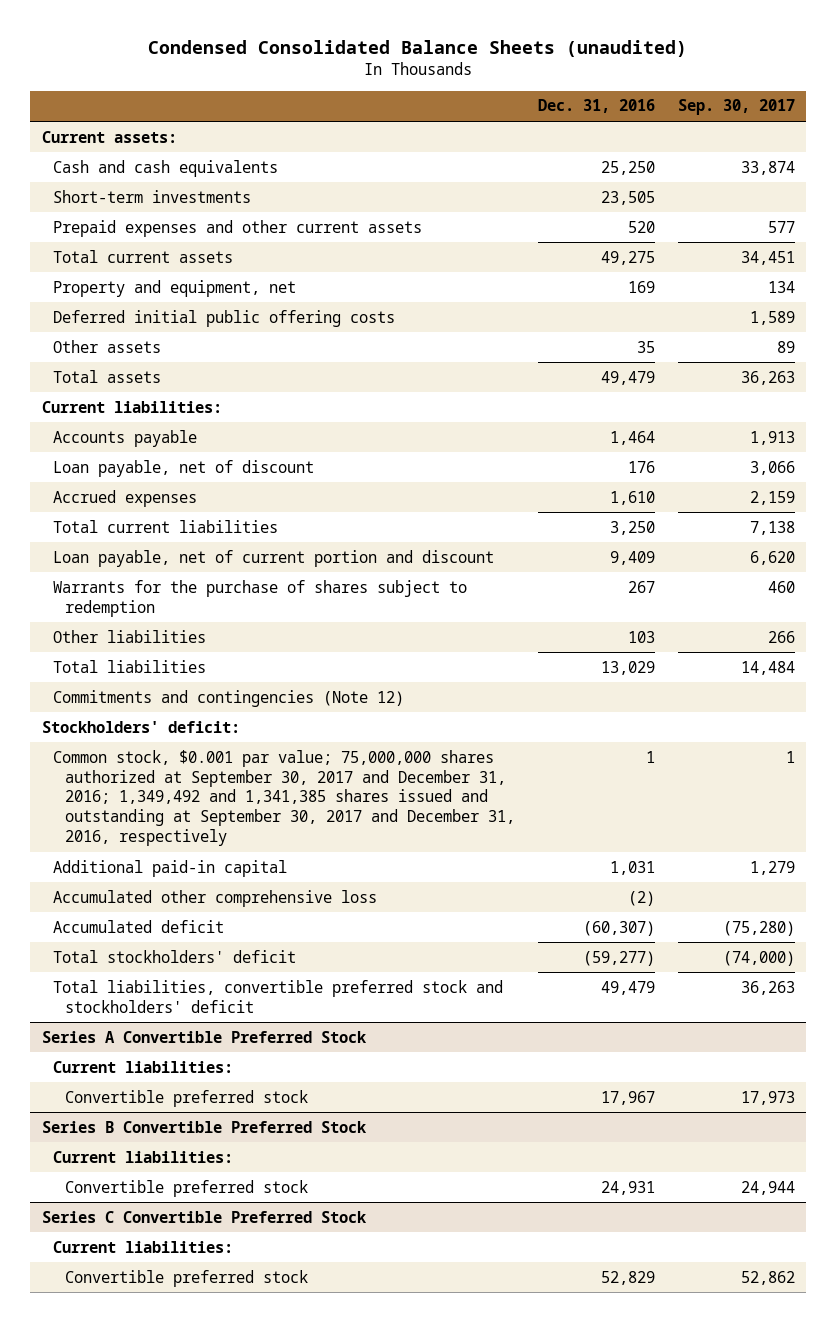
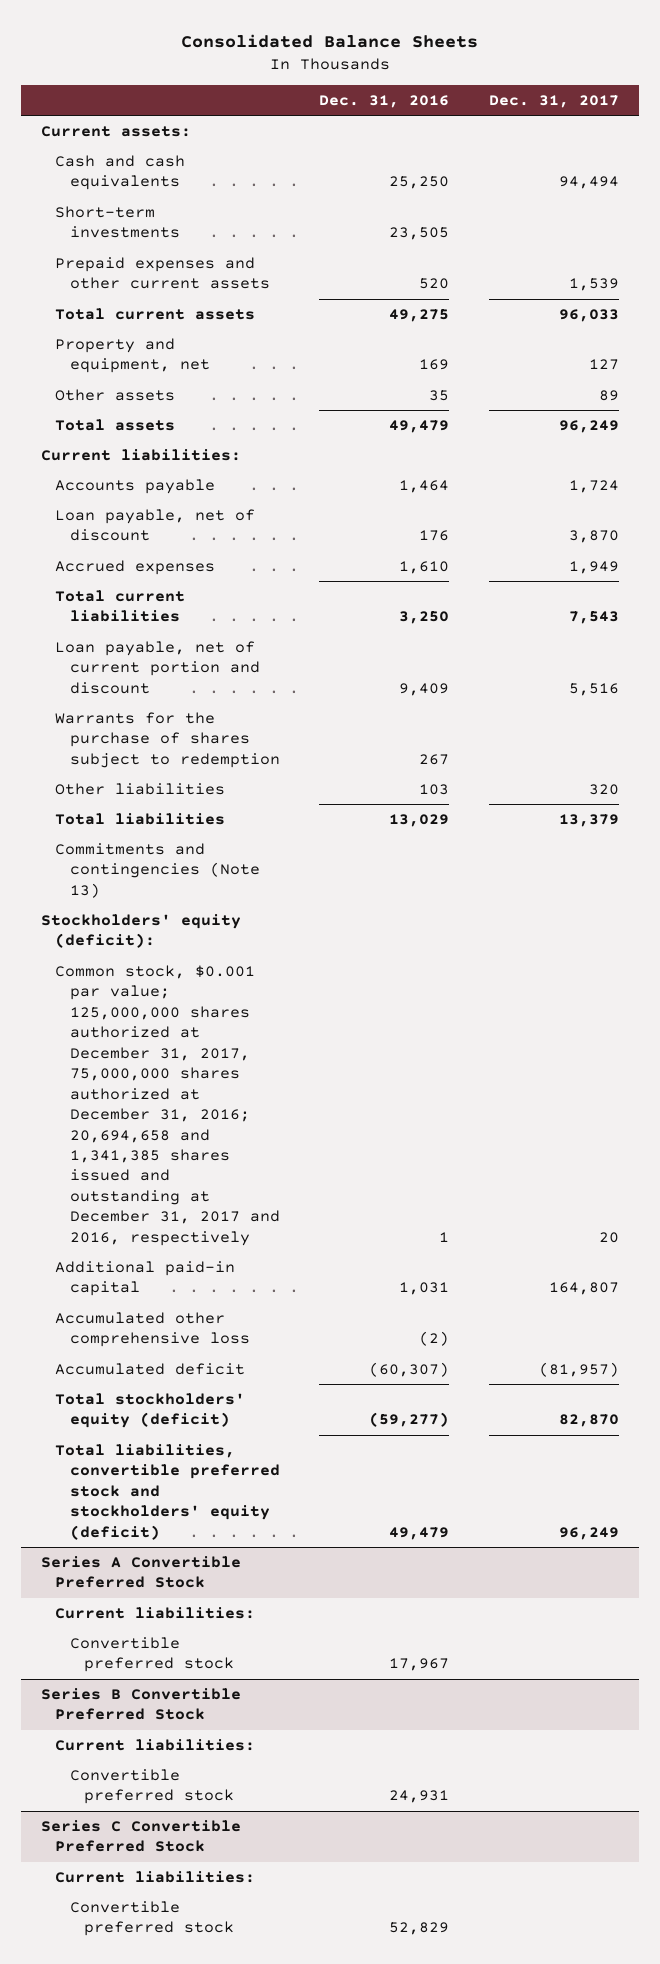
[148,40,688,58] Condensed Consolidated Balance Sheets (unaudited) -> [181,33,479,48] Consolidated Balance Sheets
[677,99,795,116] Sep. 30, 2017 -> none
none -> [488,94,619,108] Dec. 31, 2017
[53,309,396,327] Deferred initial public offering costs -> none
[53,689,405,707] Commitments and contingencies (Note 12) -> [55,842,260,898] Commitments and contingencies (Note 13)
[41,720,240,733] Stockholders' deficit: -> [41,913,242,949] Stockholders' equity (deficit):
[53,749,515,847] Common stock, $0.001 par value; 75,000,000 shares authorized at September 30, 2017 and December 31, 2016; 1,349,492 and 1,341,385 shares issued and outstanding at September 30, 2017 and December 31, 2016, respectively -> [55,964,280,1246] Common stock, $0.001 par value; 125,000,000 shares authorized at December 31, 2017, 75,000,000 shares authorized at December 31, 2016; 20,694,658 and 1,341,385 shares issued and outstanding at December 31, 2017 and 2016, respectively
[53,949,297,963] Total stockholders' deficit -> [55,1392,246,1429] Total stockholders' equity (deficit)
[53,979,504,1013] Total liabilities, convertible preferred stock and stockholders' deficit -> [55,1443,280,1540] Total liabilities, convertible preferred stock and stockholders' equity (deficit)

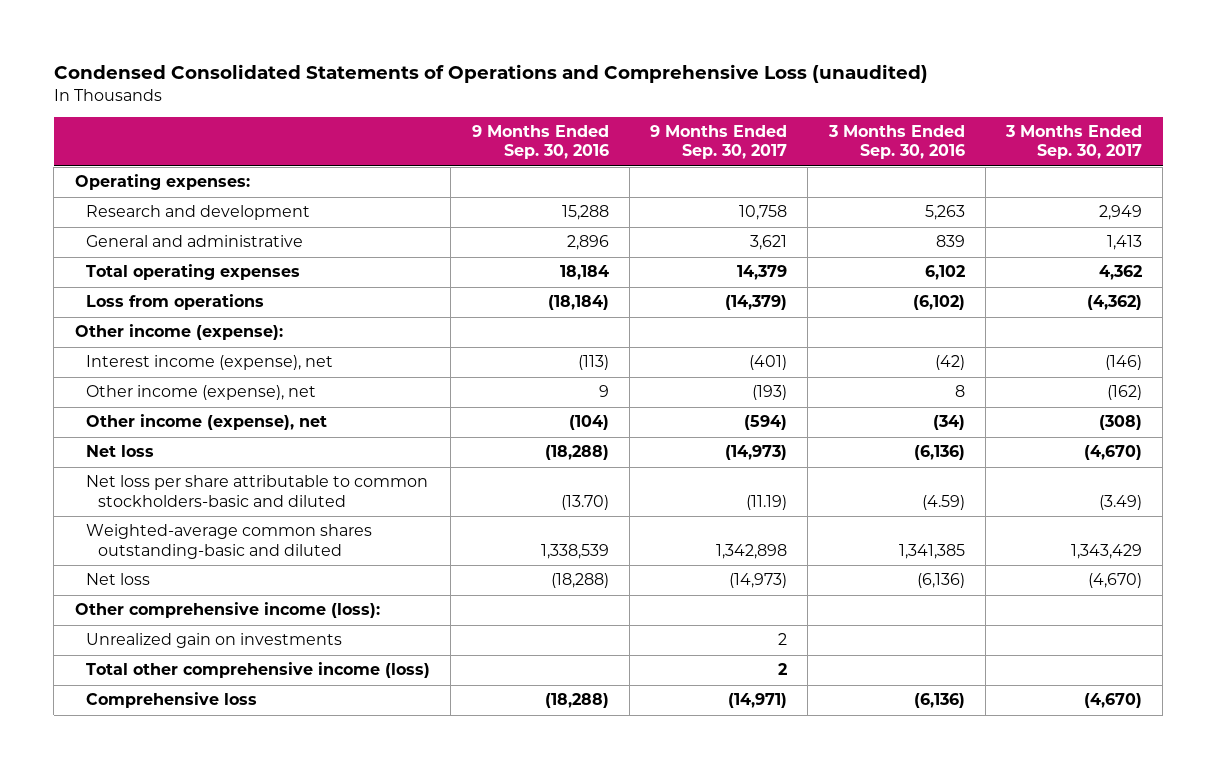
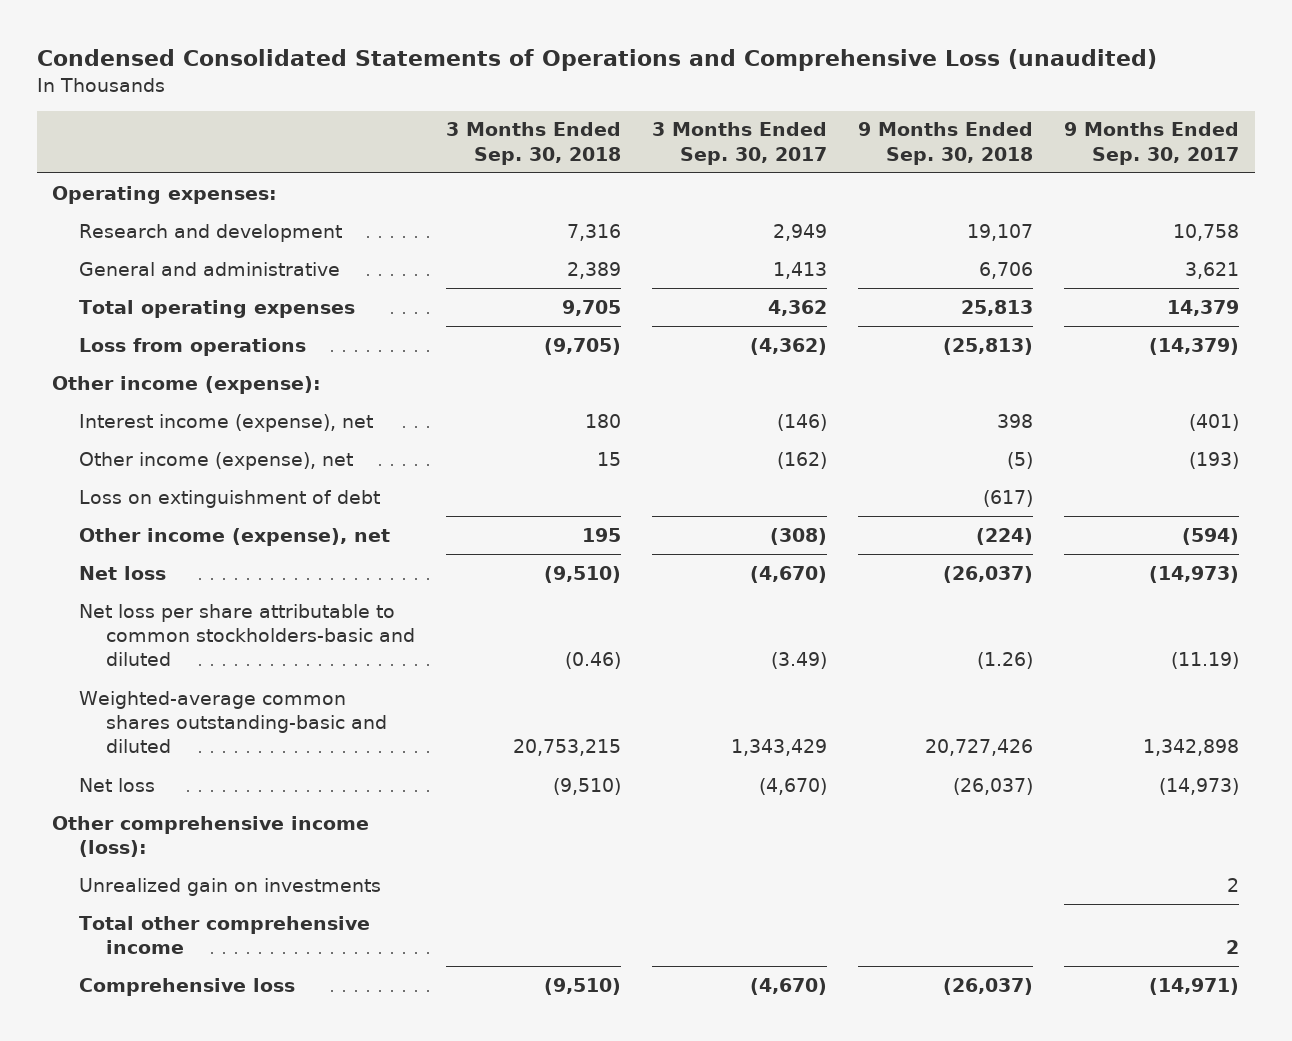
[471,125,609,160] 9 Months Ended Sep. 30, 2016 -> none
[827,125,965,160] 3 Months Ended Sep. 30, 2016 -> none
none -> [446,122,622,165] 3 Months Ended Sep. 30, 2018
none -> [858,122,1034,165] 9 Months Ended Sep. 30, 2018
none -> [79,489,381,508] Loss on extinguishment of debt
[86,662,431,679] Total other comprehensive income (loss) -> [79,915,371,955] Total other comprehensive income

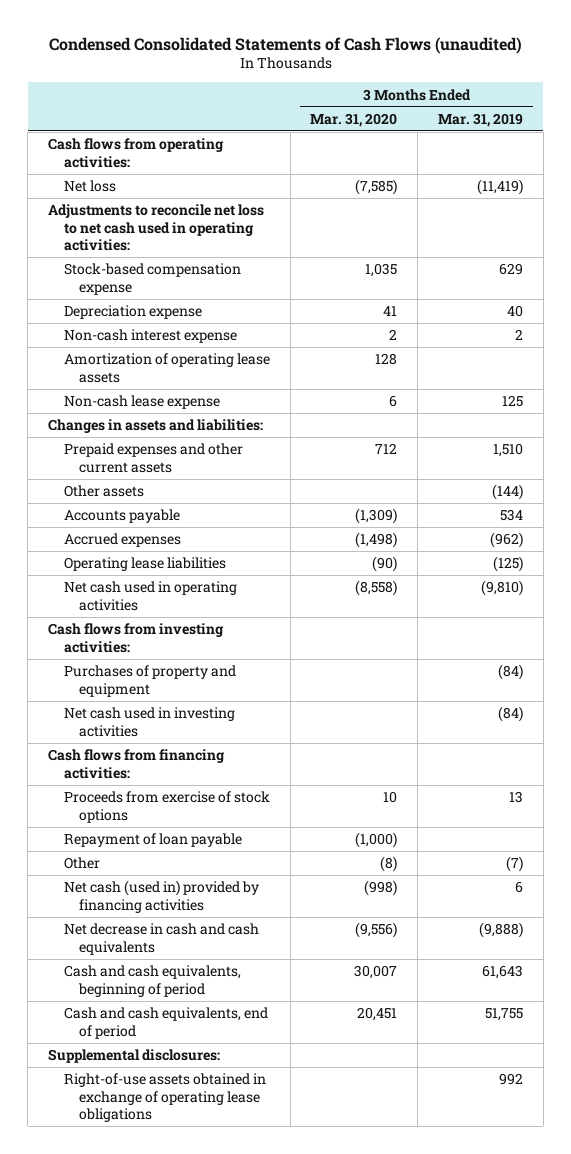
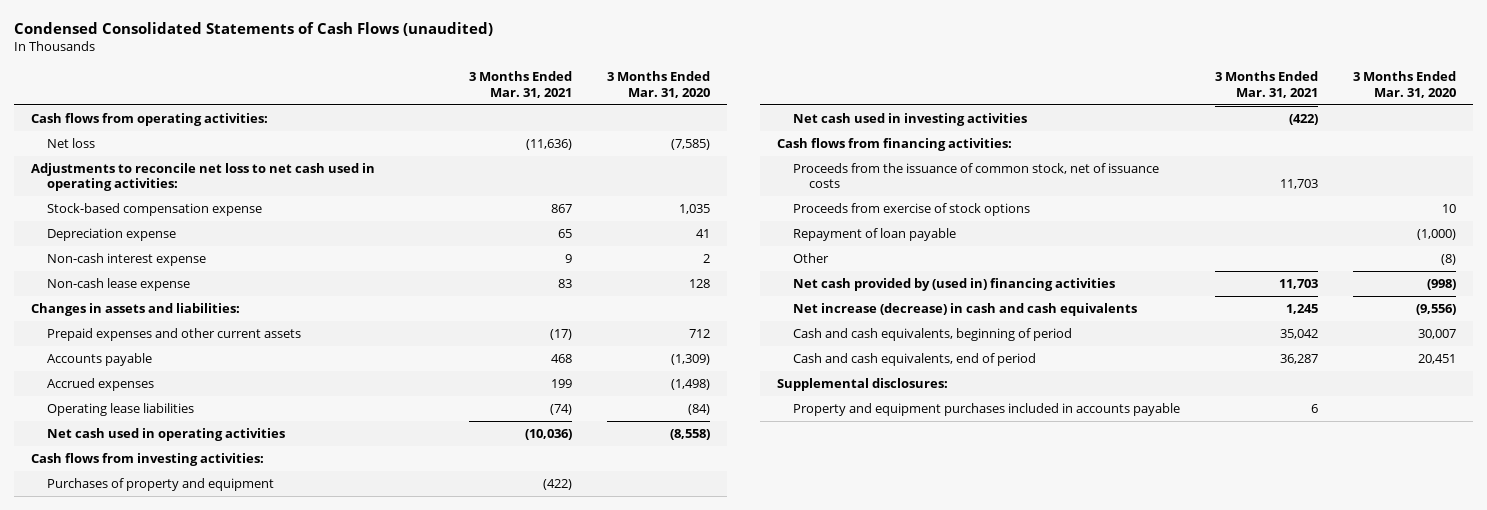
[438,112,524,127] Mar. 31, 2019 -> none
none -> [468,71,572,98] 3 Months Ended Mar. 31, 2021
[63,353,270,383] Amortization of operating lease assets -> none
[389,395,398,408] 6 -> [688,279,710,289] 128
[63,485,144,498] Other assets -> none
[372,556,398,573] (90) -> [687,404,710,416] (84)
none -> [793,163,1160,189] Proceeds from the issuance of common stock, net of issuance costs
[63,880,259,913] Net cash (used in) provided by financing activities -> [793,278,1116,292] Net cash provided by (used in) financing activities
[63,923,259,955] Net decrease in cash and cash equivalents -> [793,303,1138,317] Net increase (decrease) in cash and cash equivalents
[63,1073,266,1123] Right-of-use assets obtained in exchange of operating lease obligations -> none
none -> [793,403,1181,417] Property and equipment purchases included in accounts payable

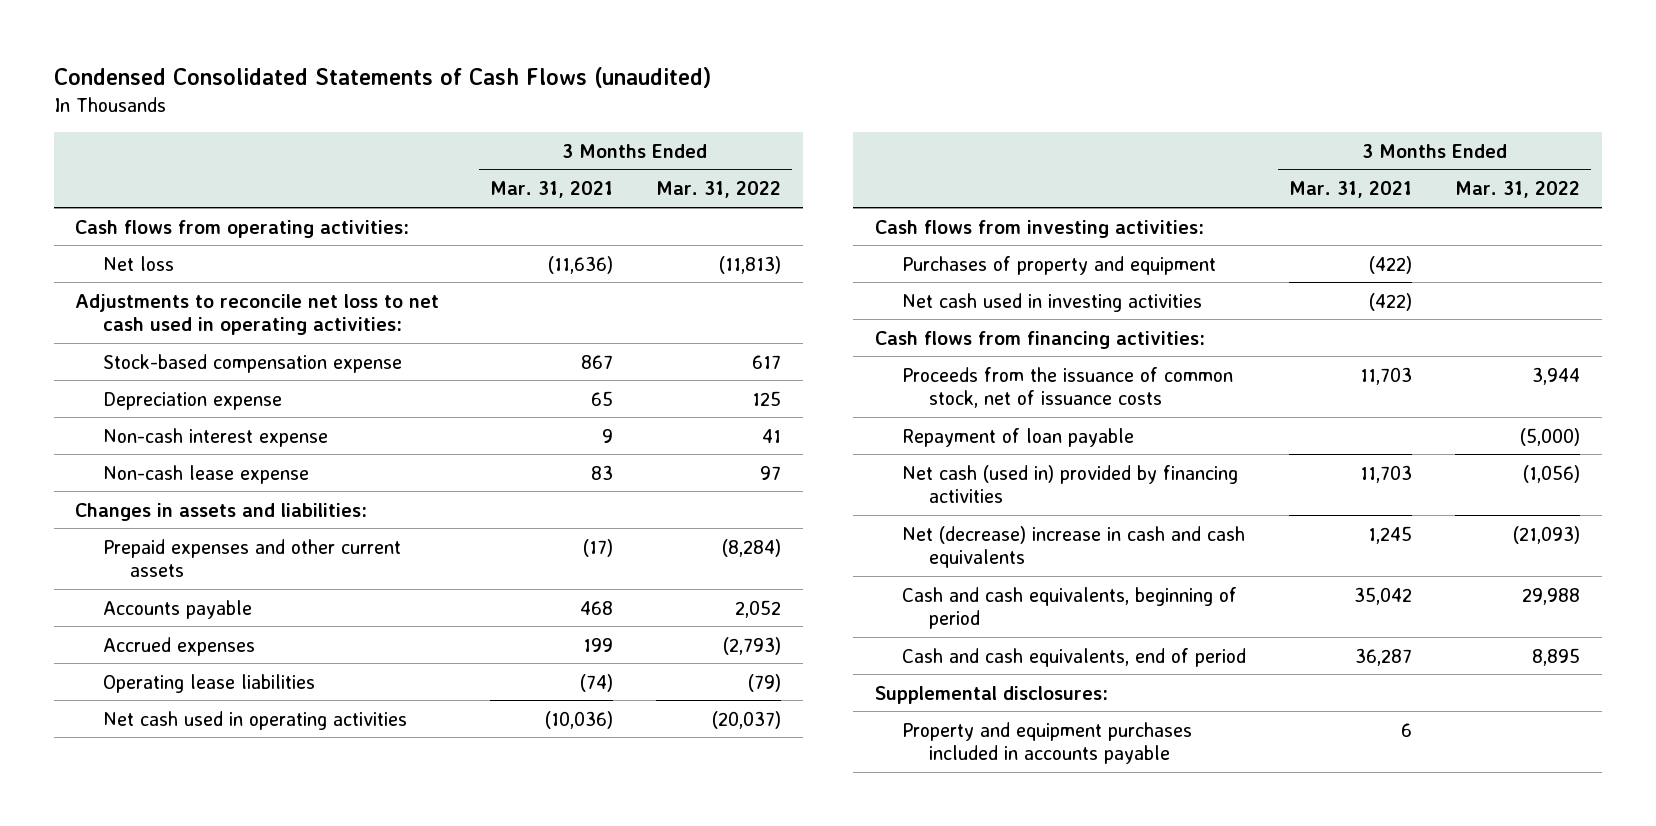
[606,71,710,98] 3 Months Ended Mar. 31, 2020 -> none
none -> [655,181,781,199] Mar. 31, 2022
[793,203,1031,217] Proceeds from exercise of stock options -> none
[793,253,830,264] Other -> none
[793,278,1116,292] Net cash provided by (used in) financing activities -> [901,464,1238,503] Net cash (used in) provided by financing activities
[793,303,1138,317] Net increase (decrease) in cash and cash equivalents -> [901,525,1245,568] Net (decrease) increase in cash and cash equivalents

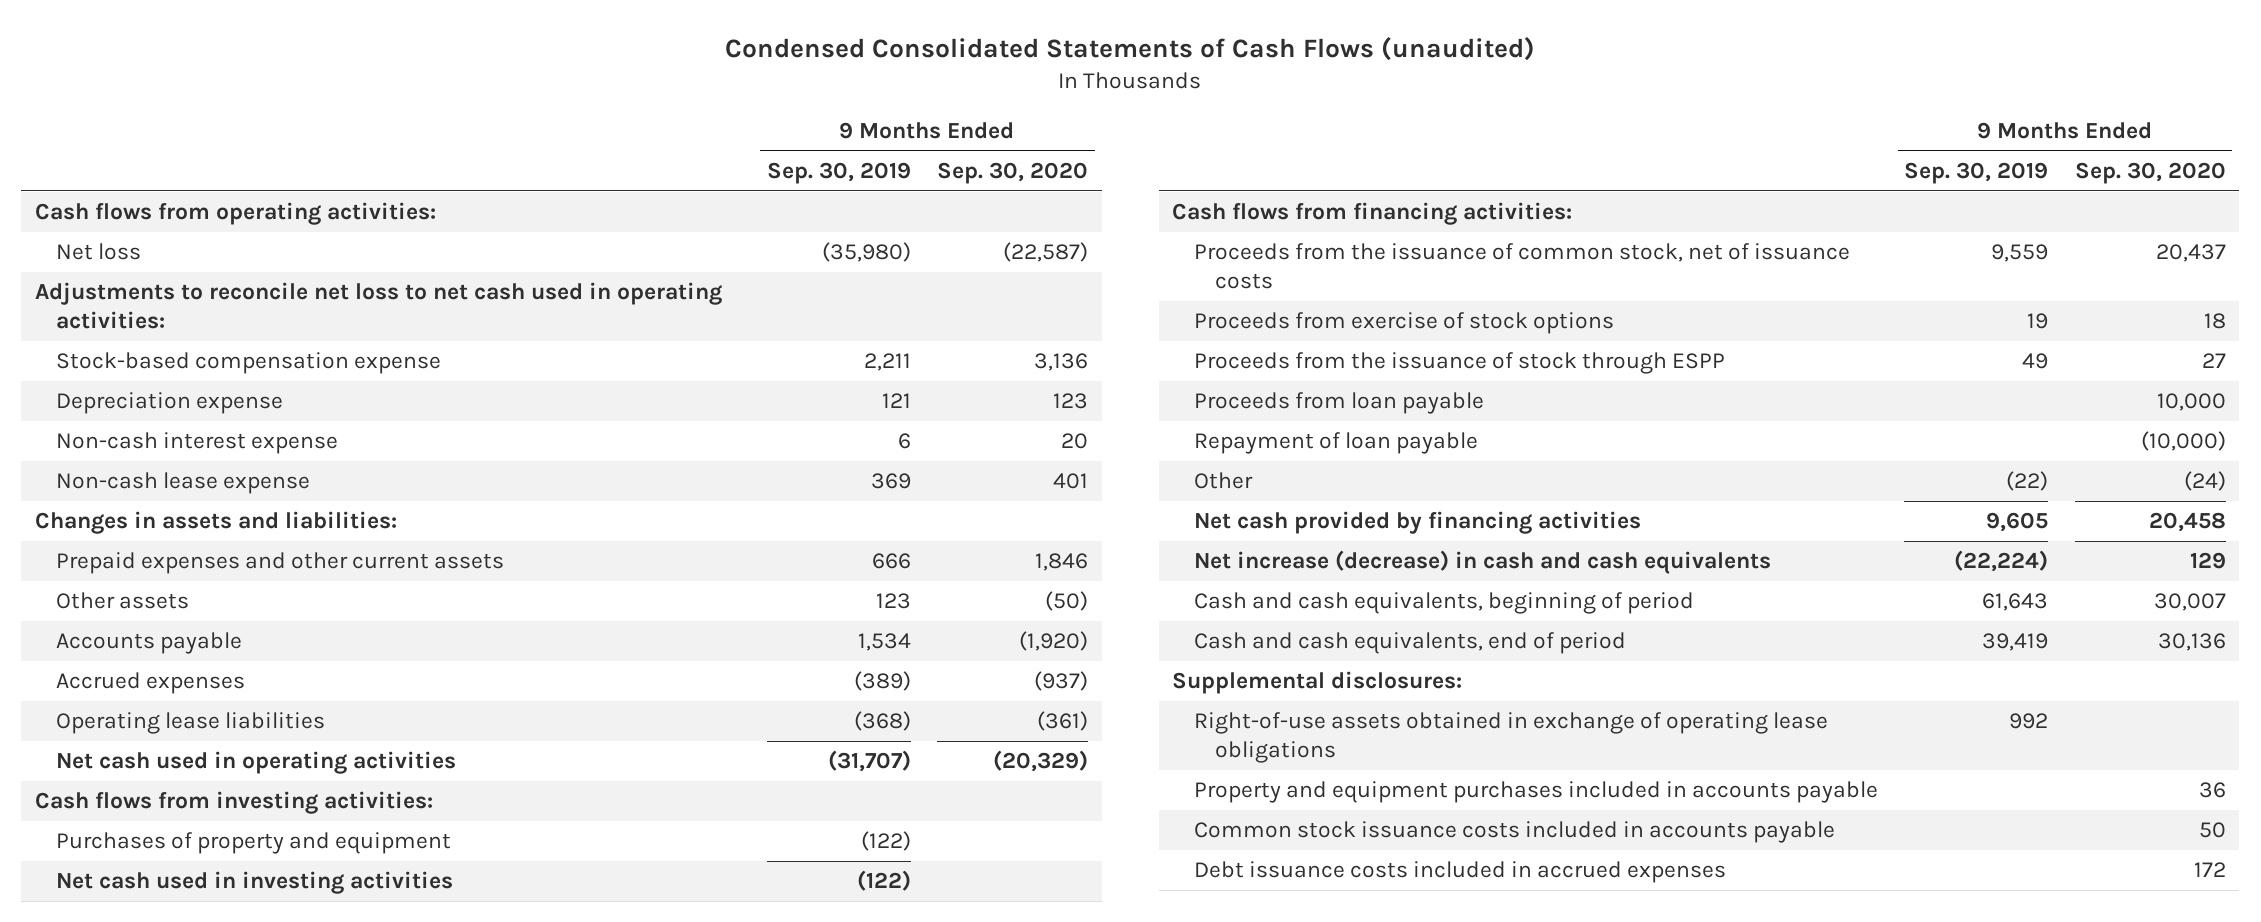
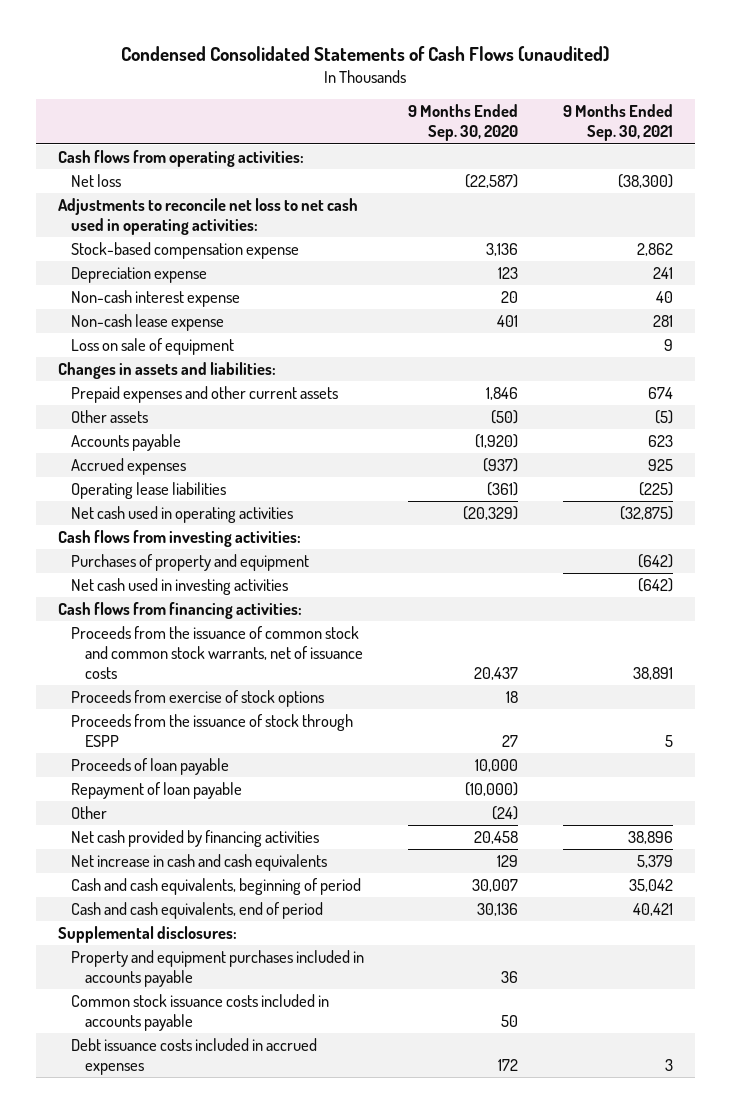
[766,162,911,185] Sep. 30, 2019 -> none
none -> [562,104,673,142] 9 Months Ended Sep. 30, 2021
none -> [71,338,235,356] Loss on sale of equipment
[1193,243,1850,290] Proceeds from the issuance of common stock, net of issuance costs -> [71,626,364,680] Proceeds from the issuance of common stock and common stock warrants, net of issuance costs
[1193,392,1484,415] Proceeds from loan payable -> [71,758,230,776] Proceeds of loan payable
[1193,550,1771,575] Net increase (decrease) in cash and cash equivalents -> [71,854,328,872] Net increase in cash and cash equivalents
[1193,712,1828,764] Right-of-use assets obtained in exchange of operating lease obligations -> none

